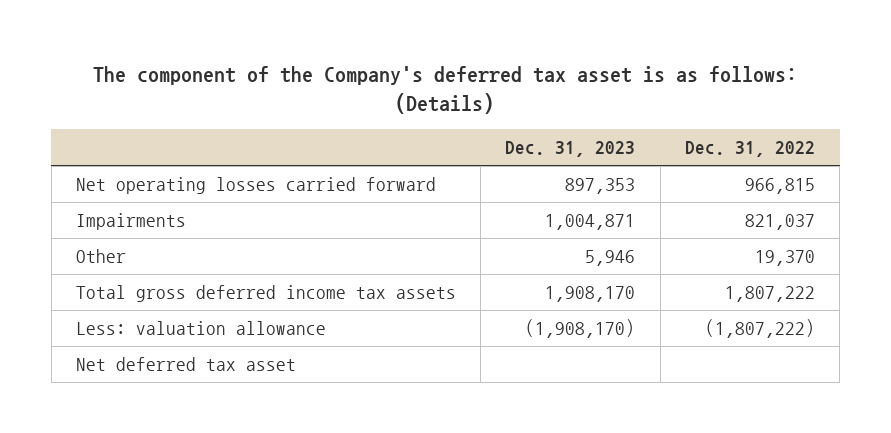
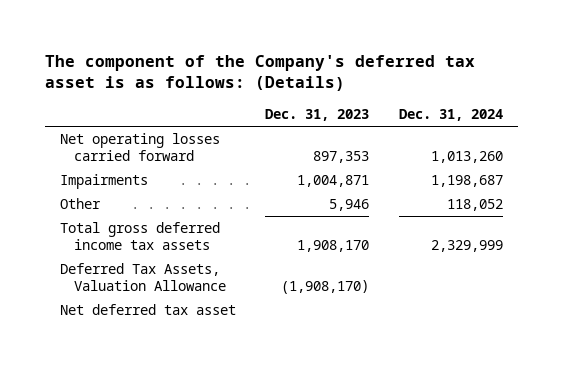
[684,140,815,157] Dec. 31, 2022 -> none
none -> [398,108,503,121] Dec. 31, 2024
[76,321,327,336] Less: valuation allowance -> [59,263,227,291] Deferred Tax Assets, Valuation Allowance

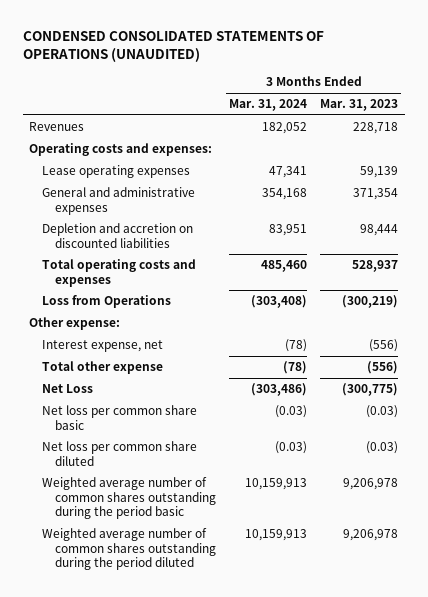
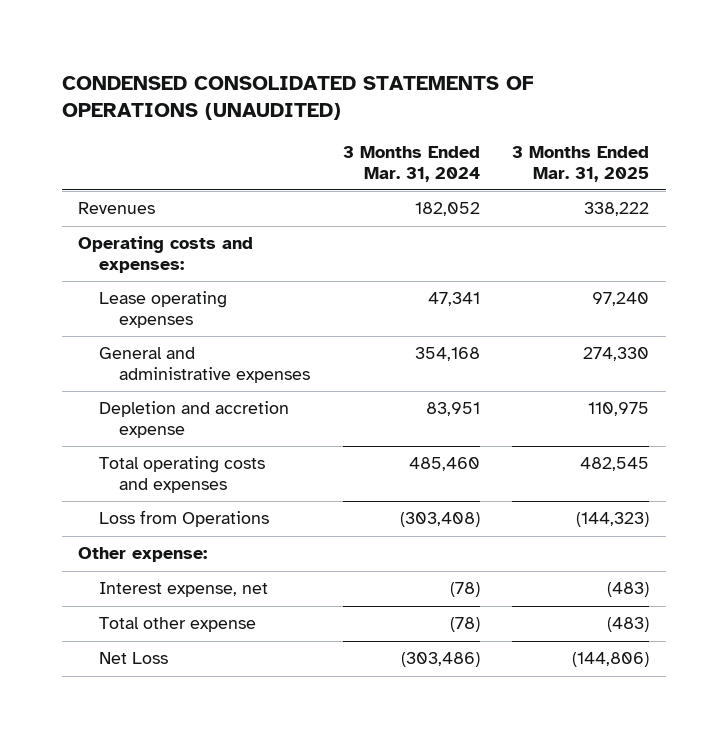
[320,99,399,112] Mar. 31, 2023 -> none
none -> [512,146,650,182] 3 Months Ended Mar. 31, 2025
[42,223,194,248] Depletion and accretion on discounted liabilities -> [98,401,289,438] Depletion and accretion expense
[42,405,198,430] Net loss per common share basic -> none
[42,441,198,466] Net loss per common share diluted -> none
[42,477,217,520] Weighted average number of common shares outstanding during the period basic -> none
[42,528,217,571] Weighted average number of common shares outstanding during the period diluted -> none

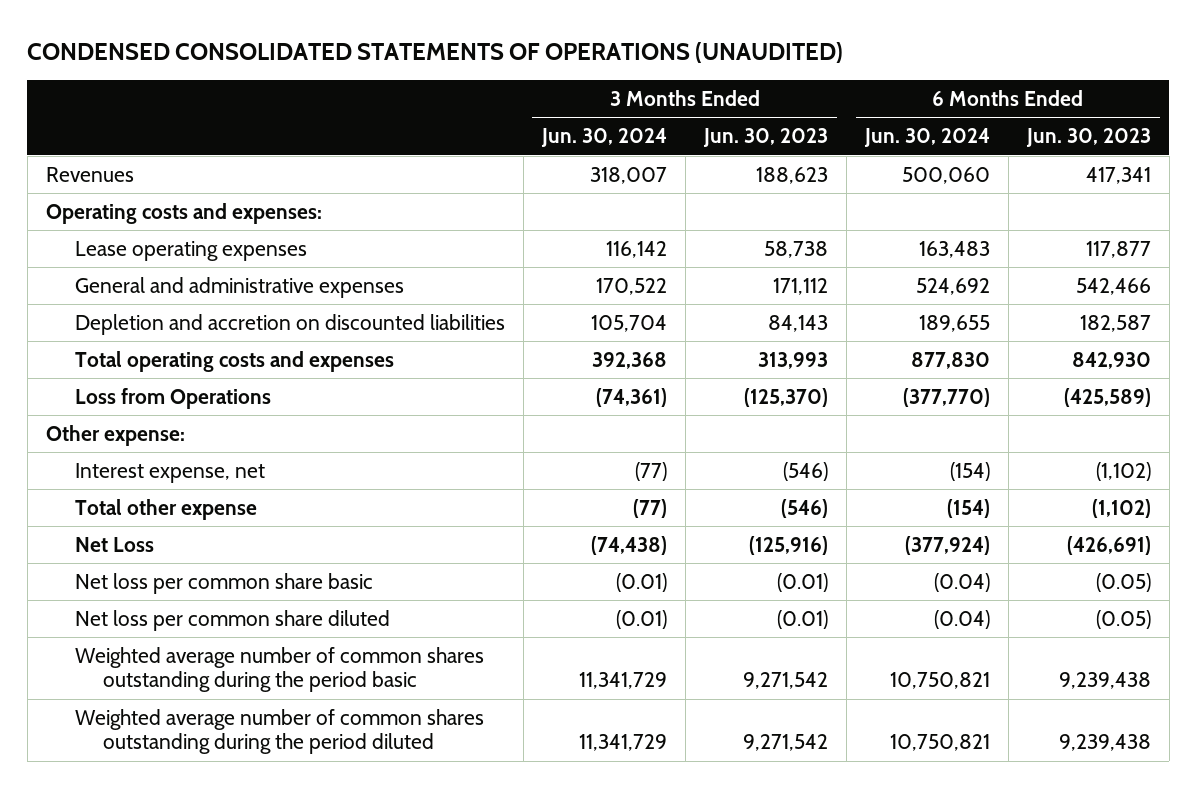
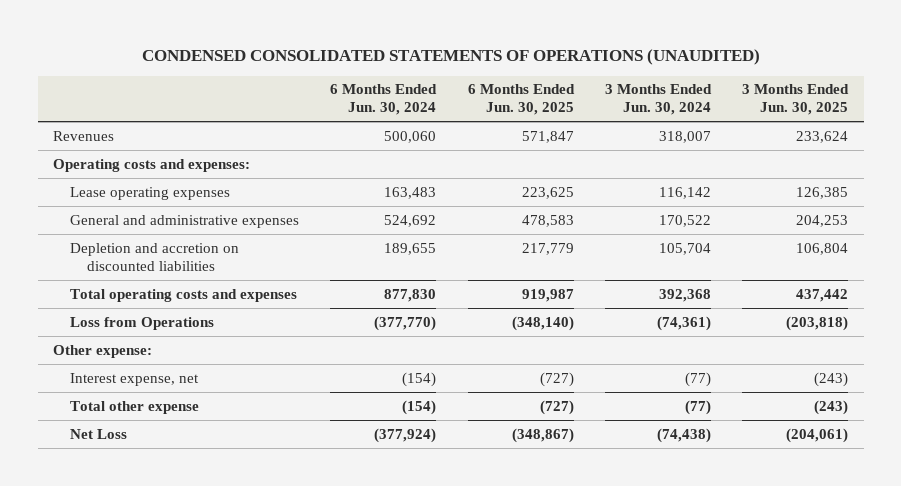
[702,128,828,148] Jun. 30, 2023 -> none
[1025,128,1151,148] Jun. 30, 2023 -> none
none -> [467,84,575,116] 6 Months Ended Jun. 30, 2025
none -> [742,84,850,116] 3 Months Ended Jun. 30, 2025
[74,572,373,594] Net loss per common share basic -> none
[74,609,390,631] Net loss per common share diluted -> none
[74,646,484,693] Weighted average number of common shares outstanding during the period basic -> none
[74,708,484,755] Weighted average number of common shares outstanding during the period diluted -> none

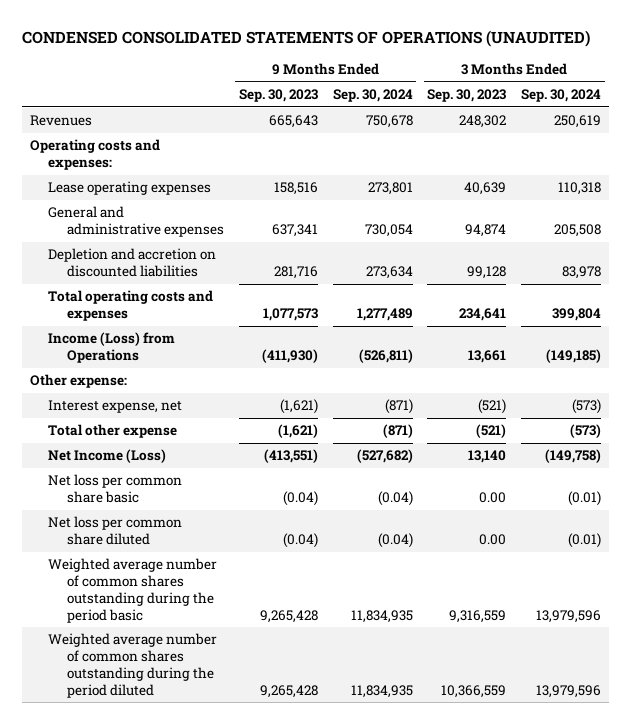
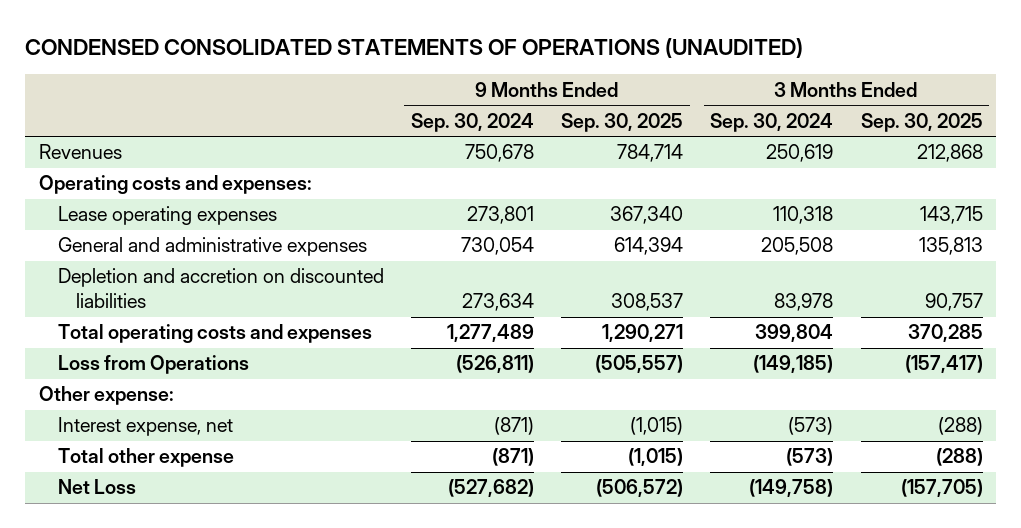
[238,89,318,103] Sep. 30, 2023 -> none
[427,89,507,103] Sep. 30, 2023 -> none
none -> [561,112,684,132] Sep. 30, 2025
none -> [860,112,983,132] Sep. 30, 2025
[48,332,176,364] Income (Loss) from Operations -> [57,355,249,375] Loss from Operations
[48,474,183,504] Net loss per common share basic -> none
[48,516,183,546] Net loss per common share diluted -> none
[48,558,218,623] Weighted average number of common shares outstanding during the period basic -> none
[48,633,218,698] Weighted average number of common shares outstanding during the period diluted -> none
[48,449,167,464] Net Income (Loss) -> [57,479,136,495] Net Loss

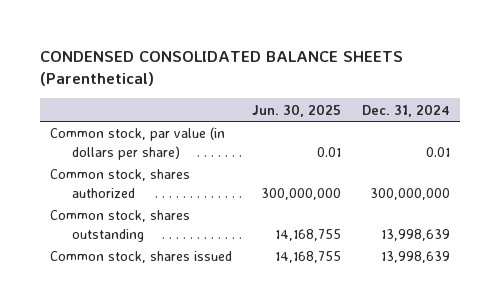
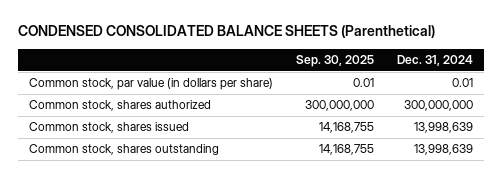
[252,103,342,117] Jun. 30, 2025 -> none
none -> [295,55,374,68] Sep. 30, 2025
[50,210,191,242] Common stock, shares outstanding -> [28,144,219,156] Common stock, shares outstanding

